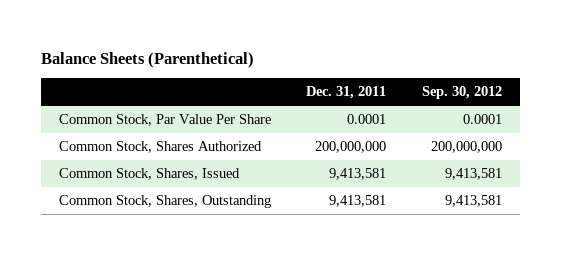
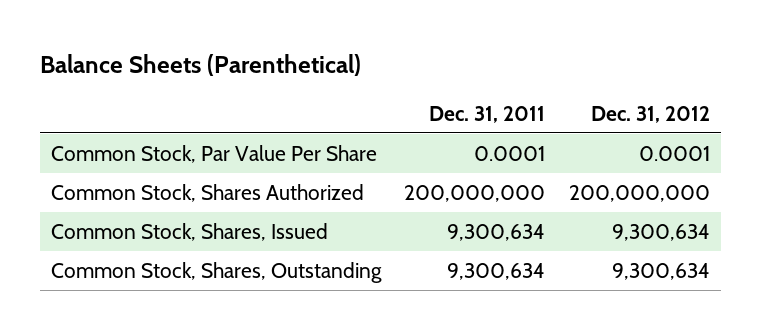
[422,86,503,100] Sep. 30, 2012 -> none
none -> [590,105,710,123] Dec. 31, 2012
[329,168,387,181] 9,413,581 -> [447,223,546,241] 9,300,634
[329,195,387,208] 9,413,581 -> [447,262,546,280] 9,300,634

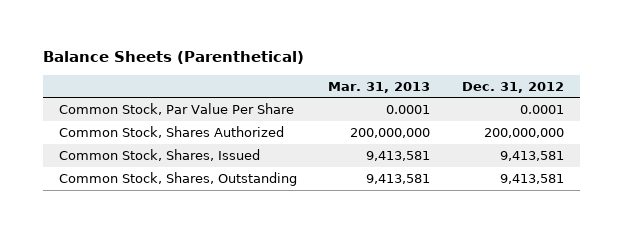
[429,105,546,123] Dec. 31, 2011 -> none
none -> [328,81,431,93] Mar. 31, 2013
[611,223,710,241] 9,300,634 -> [500,150,565,161] 9,413,581
[611,262,710,280] 9,300,634 -> [500,173,565,184] 9,413,581

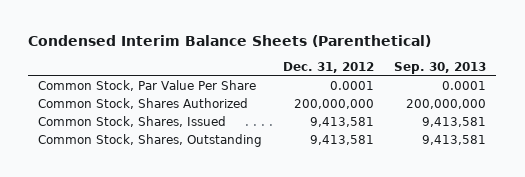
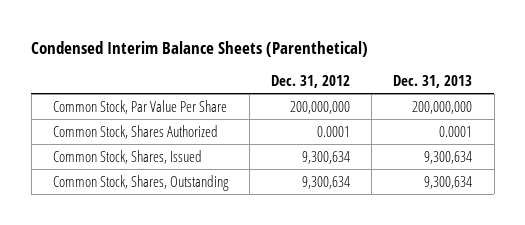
[394,62,487,75] Sep. 30, 2013 -> none
none -> [393,74,473,88] Dec. 31, 2013
[329,81,374,91] 0.0001 -> [290,100,351,114] 200,000,000
[293,99,374,110] 200,000,000 -> [317,125,351,137] 0.0001
[309,117,374,128] 9,413,581 -> [302,150,351,164] 9,300,634
[309,135,374,146] 9,413,581 -> [302,175,351,189] 9,300,634

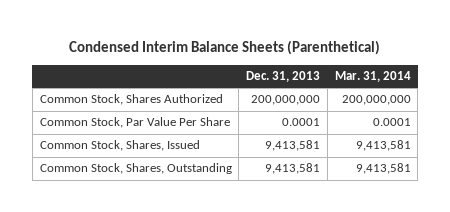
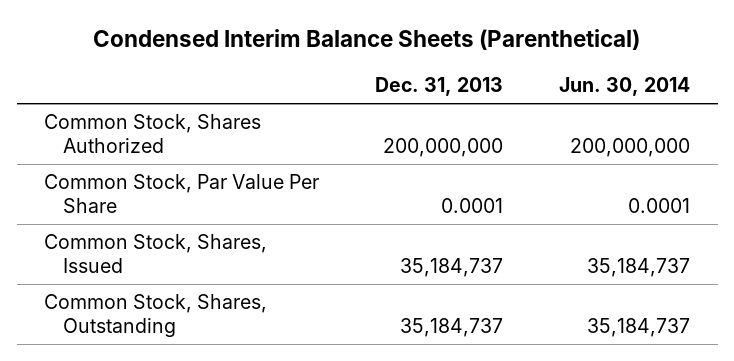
[334,70,411,82] Mar. 31, 2014 -> none
none -> [558,77,690,97] Jun. 30, 2014
[265,140,321,152] 9,413,581 -> [400,257,504,277] 35,184,737
[265,163,321,175] 9,413,581 -> [400,317,504,337] 35,184,737

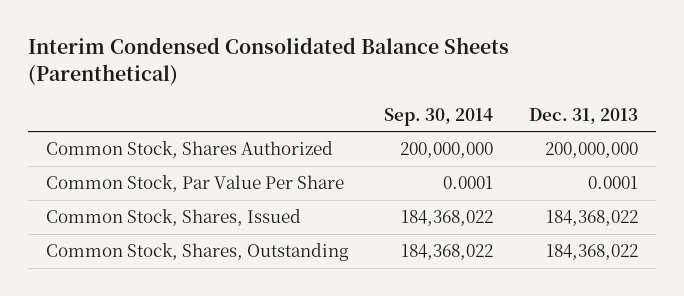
[93,29,641,51] Condensed Interim Balance Sheets (Parenthetical) -> [27,37,509,85] Interim Condensed Consolidated Balance Sheets (Parenthetical)
[558,77,690,97] Jun. 30, 2014 -> none
none -> [384,107,494,126] Sep. 30, 2014
[400,257,504,277] 35,184,737 -> [546,209,639,226] 184,368,022
[400,317,504,337] 35,184,737 -> [546,243,639,260] 184,368,022

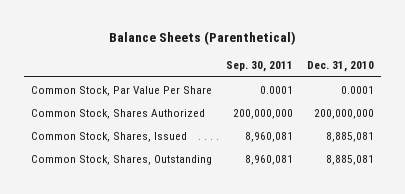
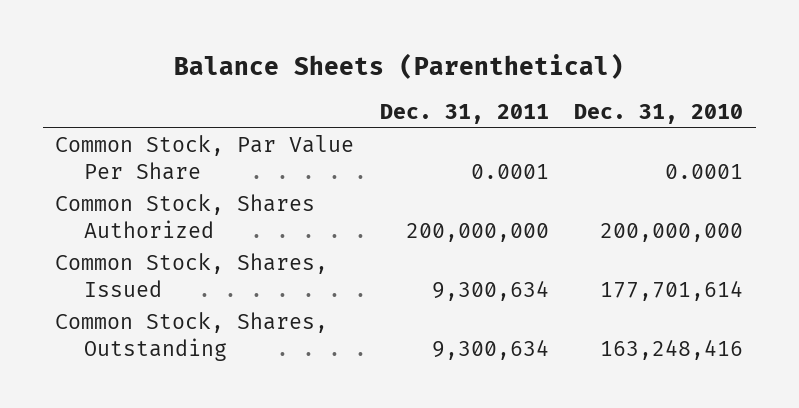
[226,61,294,73] Sep. 30, 2011 -> none
none -> [379,104,549,125] Dec. 31, 2011
[326,131,375,142] 8,885,081 -> [600,280,744,302] 177,701,614
[326,154,375,165] 8,885,081 -> [600,339,744,361] 163,248,416

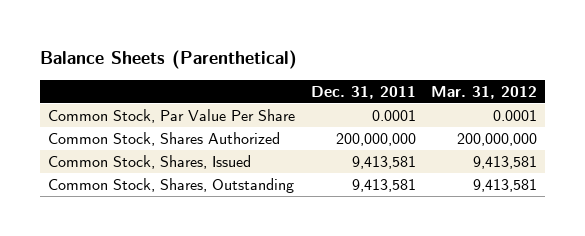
[574,104,744,125] Dec. 31, 2010 -> none
none -> [431,85,538,99] Mar. 31, 2012
[431,280,549,302] 9,300,634 -> [351,155,416,169] 9,413,581
[431,339,549,361] 9,300,634 -> [351,178,416,192] 9,413,581

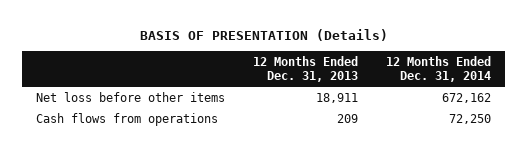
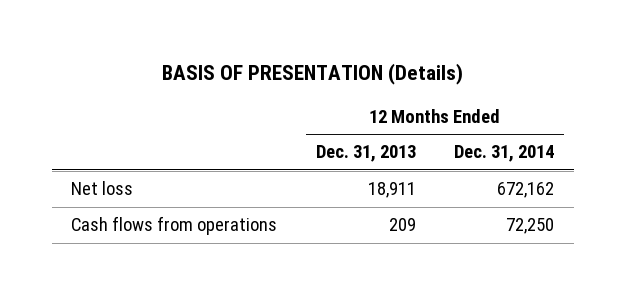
[36,91,226,102] Net loss before other items -> [70,181,133,196] Net loss

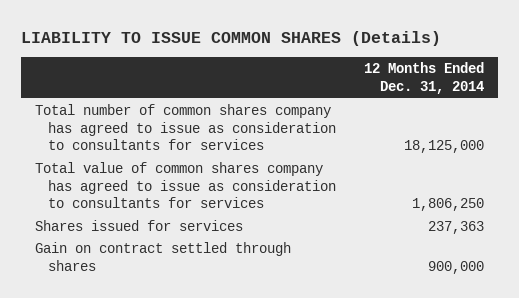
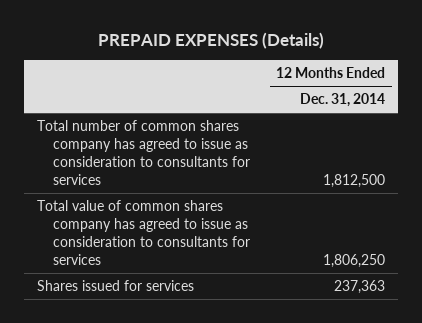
[21,31,442,47] LIABILITY TO ISSUE COMMON SHARES (Details) -> [98,32,325,50] PREPAID EXPENSES (Details)
[404,140,485,154] 18,125,000 -> [323,173,386,188] 1,812,500
[35,241,292,271] Gain on contract settled through shares -> none

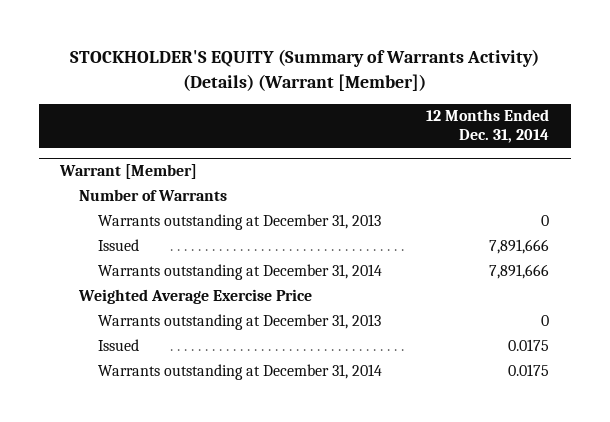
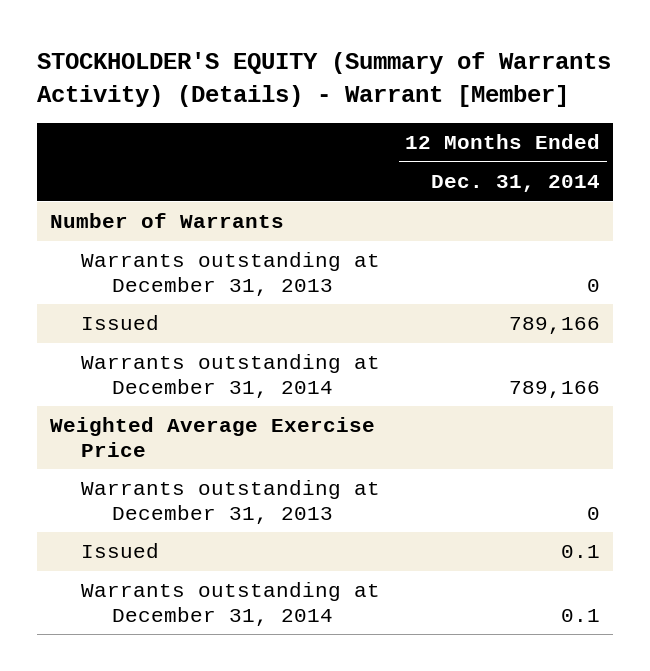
[69,49,539,91] STOCKHOLDER'S EQUITY (Summary of Warrants Activity) (Details) (Warrant [Member]) -> [36,52,611,108] STOCKHOLDER'S EQUITY (Summary of Warrants Activity) (Details) - Warrant [Member]
[59,164,198,180] Warrant [Member] -> none
[489,238,550,254] 7,891,666 -> [509,317,601,335] 789,166
[489,263,550,279] 7,891,666 -> [509,380,601,398] 789,166
[508,338,550,351] 0.0175 -> [561,545,601,559] 0.1
[508,363,550,376] 0.0175 -> [561,608,601,622] 0.1

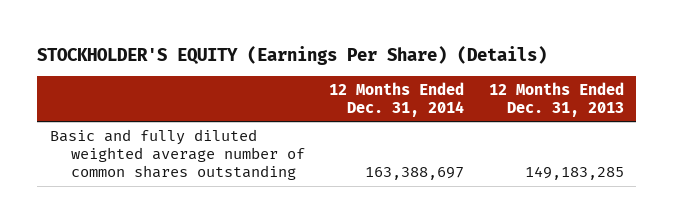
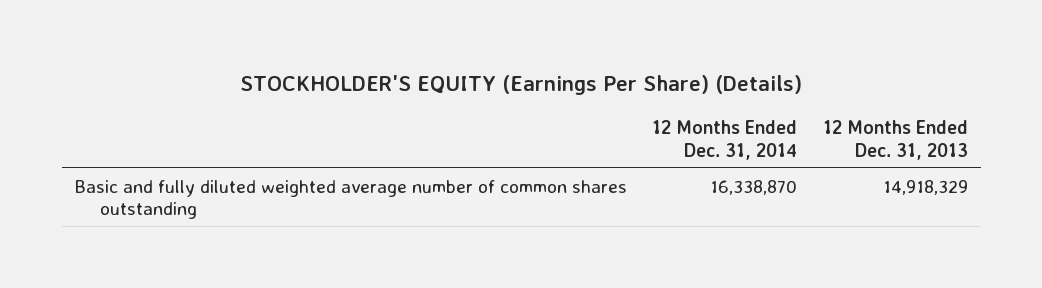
[365,167,465,181] 163,388,697 -> [710,179,798,195] 16,338,870
[524,166,624,181] 149,183,285 -> [882,179,968,195] 14,918,329

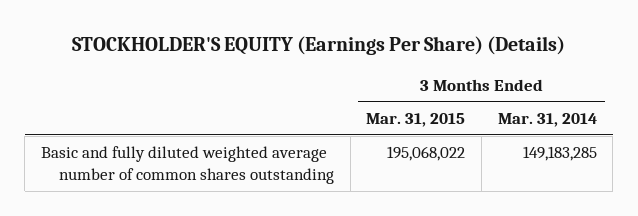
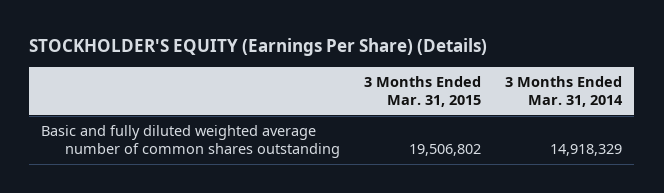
[387,146,466,162] 195,068,022 -> [408,144,481,157] 19,506,802
[522,146,597,162] 149,183,285 -> [550,144,623,157] 14,918,329

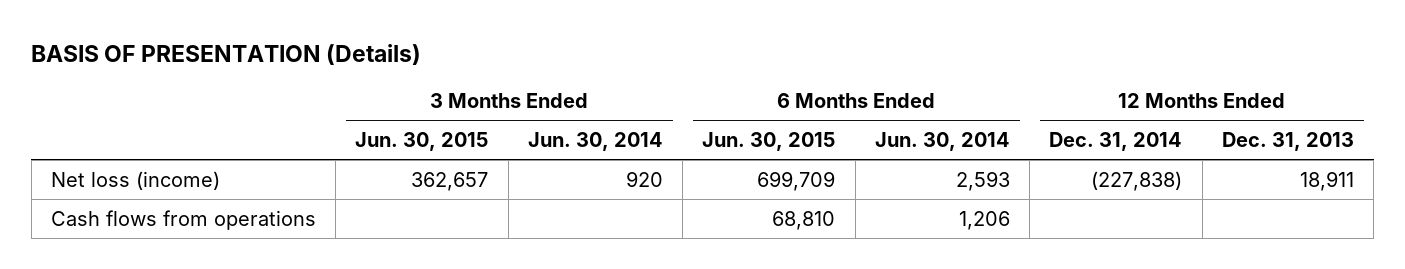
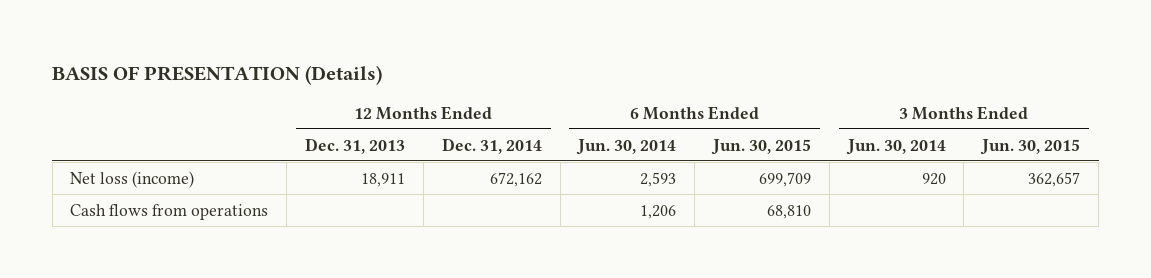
[1091,170,1183,191] (227,838) -> [489,171,542,187] 672,162

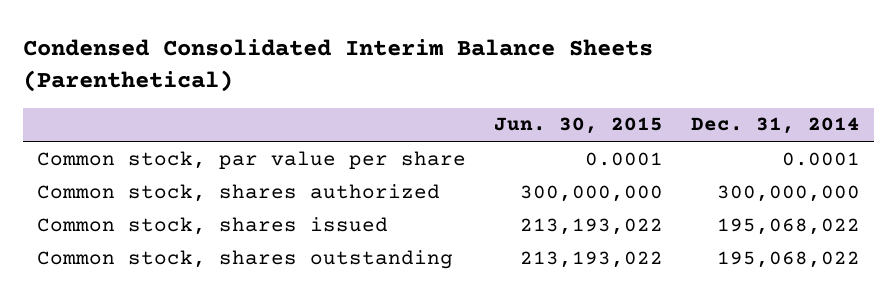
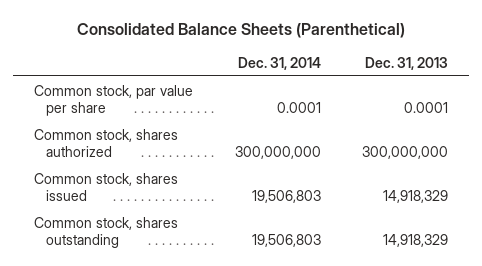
[22,38,653,92] Condensed Consolidated Interim Balance Sheets (Parenthetical) -> [77,22,406,38] Consolidated Balance Sheets (Parenthetical)
[493,117,663,135] Jun. 30, 2015 -> none
none -> [365,56,449,70] Dec. 31, 2013
[716,217,860,235] 195,068,022 -> [251,190,321,204] 19,506,803
[716,250,860,268] 195,068,022 -> [251,234,321,248] 19,506,803

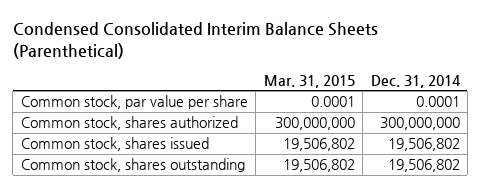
[77,22,406,38] Consolidated Balance Sheets (Parenthetical) -> [12,22,378,59] Condensed Consolidated Interim Balance Sheets (Parenthetical)
[365,56,449,70] Dec. 31, 2013 -> none
none -> [263,74,355,88] Mar. 31, 2015
[251,190,321,204] 19,506,803 -> [387,138,460,152] 19,506,802
[251,234,321,248] 19,506,803 -> [387,159,460,173] 19,506,802

